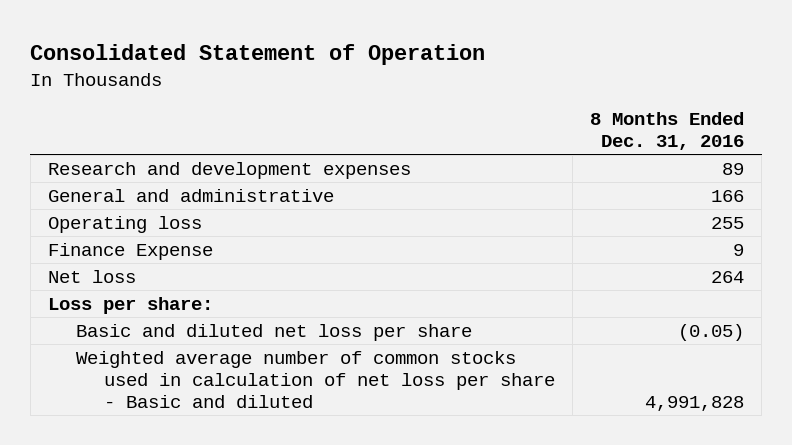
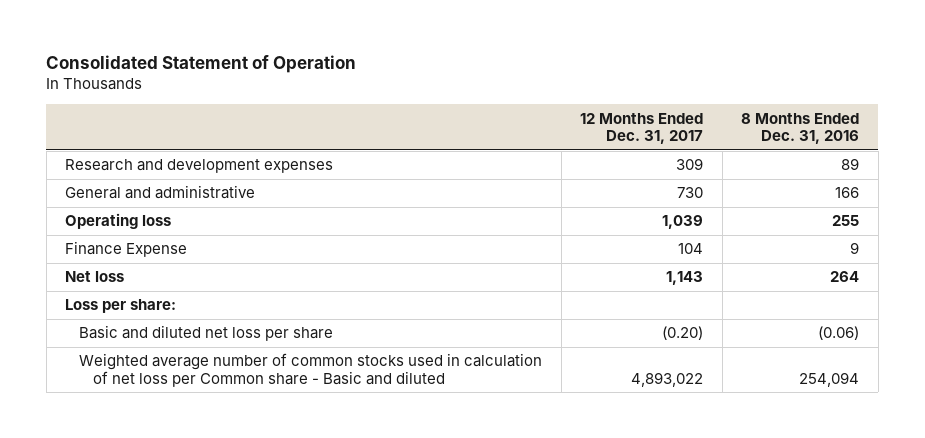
none -> [580,112,704,145] 12 Months Ended Dec. 31, 2017
[678,323,745,341] (0.05) -> [818,326,860,341] (0.06)
[76,350,556,409] Weighted average number of common stocks used in calculation of net loss per share - Basic and diluted -> [79,353,543,388] Weighted average number of common stocks used in calculation of net loss per Common share - Basic and diluted
[645,396,745,412] 4,991,828 -> [799,372,860,388] 254,094

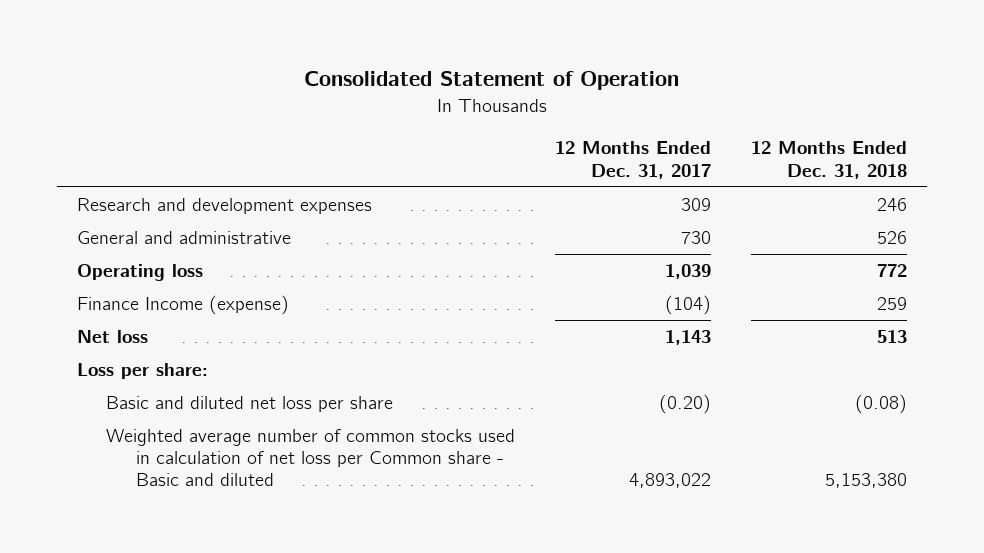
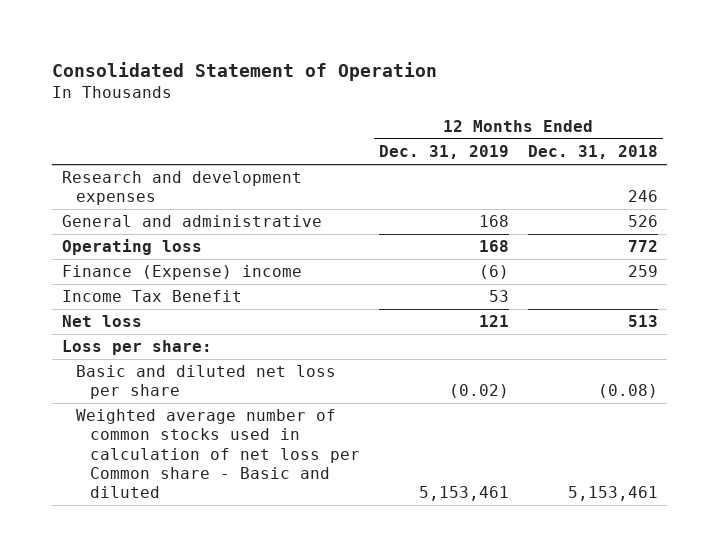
[555,141,712,179] 12 Months Ended Dec. 31, 2017 -> none
none -> [378,145,509,160] Dec. 31, 2019
[76,295,289,316] Finance Income (expense) -> [61,265,302,281] Finance (Expense) income
none -> [61,290,242,303] Income Tax Benefit
[825,473,908,489] 5,153,380 -> [567,485,658,501] 5,153,461

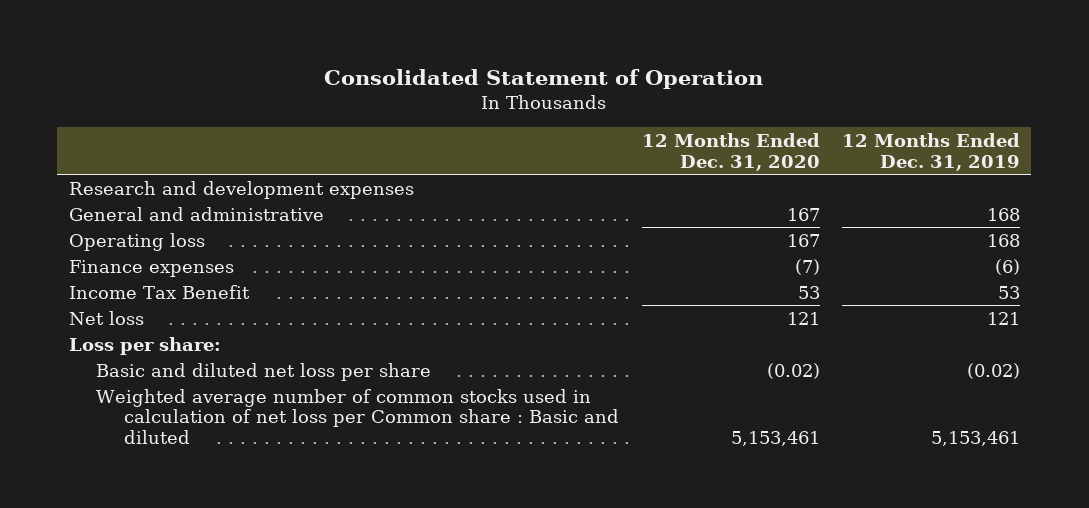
[527,145,658,160] Dec. 31, 2018 -> none
none -> [641,132,820,171] 12 Months Ended Dec. 31, 2020
[61,265,302,281] Finance (Expense) income -> none
none -> [68,259,234,277] Finance expenses
[75,409,361,498] Weighted average number of common stocks used in calculation of net loss per Common share - Basic and diluted -> [96,388,620,445] Weighted average number of common stocks used in calculation of net loss per Common share : Basic and diluted

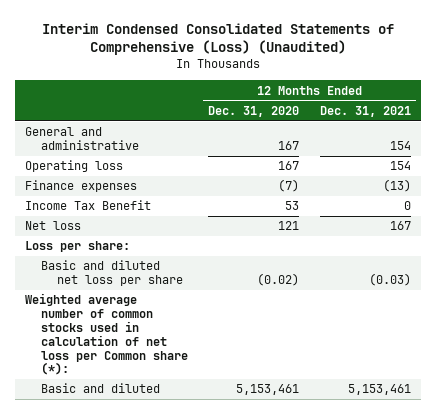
[324,69,764,90] Consolidated Statement of Operation -> [42,22,395,56] Interim Condensed Consolidated Statements of Comprehensive (Loss) (Unaudited)
[841,132,1020,171] 12 Months Ended Dec. 31, 2019 -> none
none -> [319,106,411,118] Dec. 31, 2021
[68,180,414,199] Research and development expenses -> none
none -> [25,293,189,376] Weighted average number of common stocks used in calculation of net loss per Common share (*):
[96,388,620,445] Weighted average number of common stocks used in calculation of net loss per Common share : Basic and diluted -> [41,383,161,394] Basic and diluted

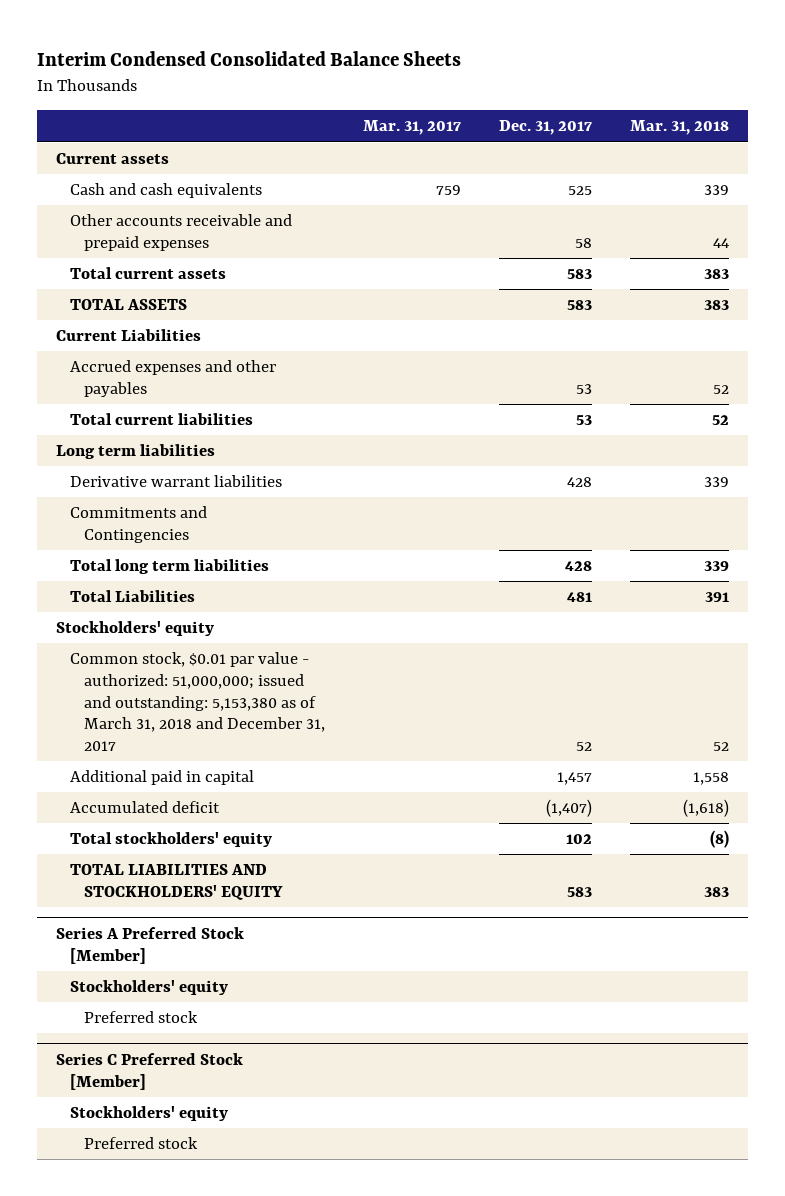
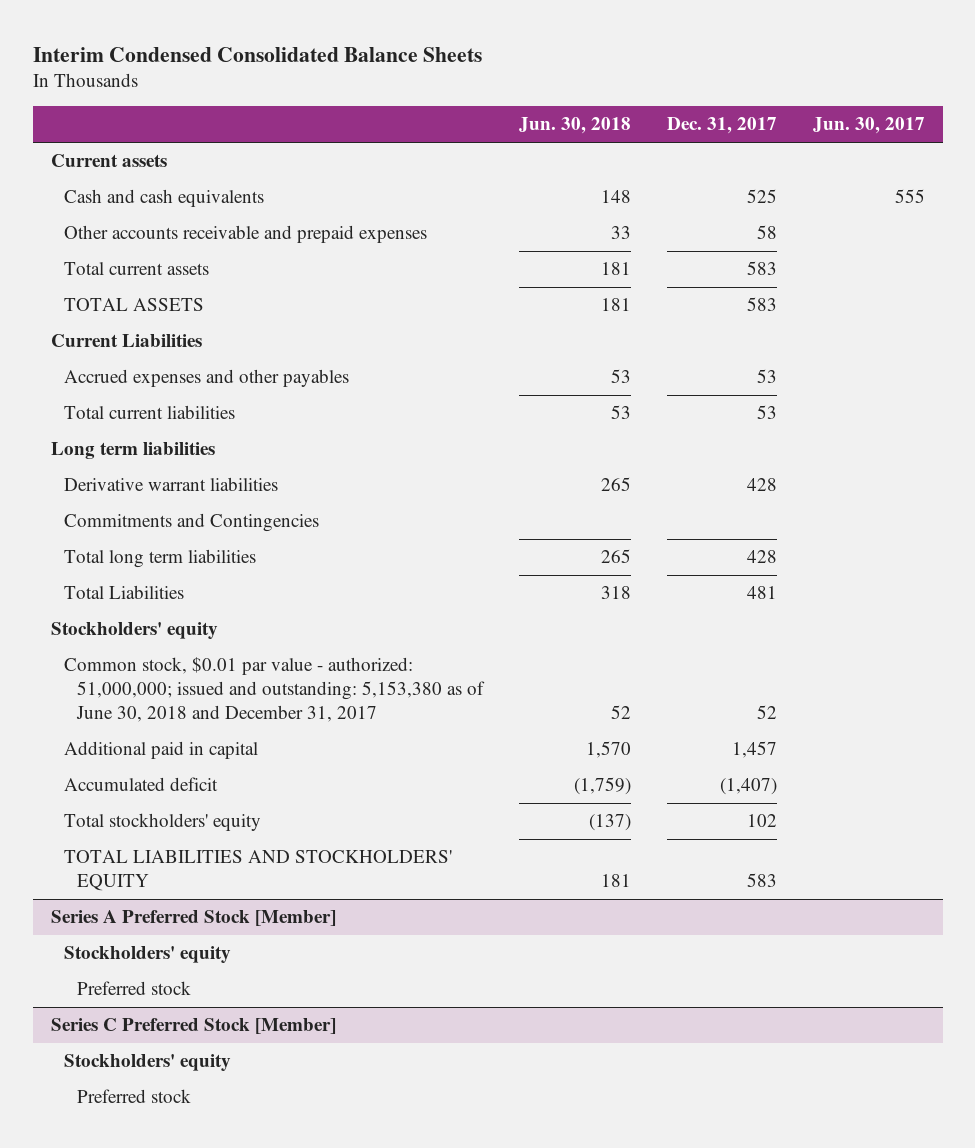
[362,120,461,136] Mar. 31, 2017 -> none
[629,120,729,136] Mar. 31, 2018 -> none
none -> [518,117,631,135] Jun. 30, 2018
none -> [812,117,925,135] Jun. 30, 2017
[69,652,325,752] Common stock, $0.01 par value - authorized: 51,000,000; issued and outstanding: 5,153,380 as of March 31, 2018 and December 31, 2017 -> [63,657,486,723] Common stock, $0.01 par value - authorized: 51,000,000; issued and outstanding: 5,153,380 as of June 30, 2018 and December 31, 2017

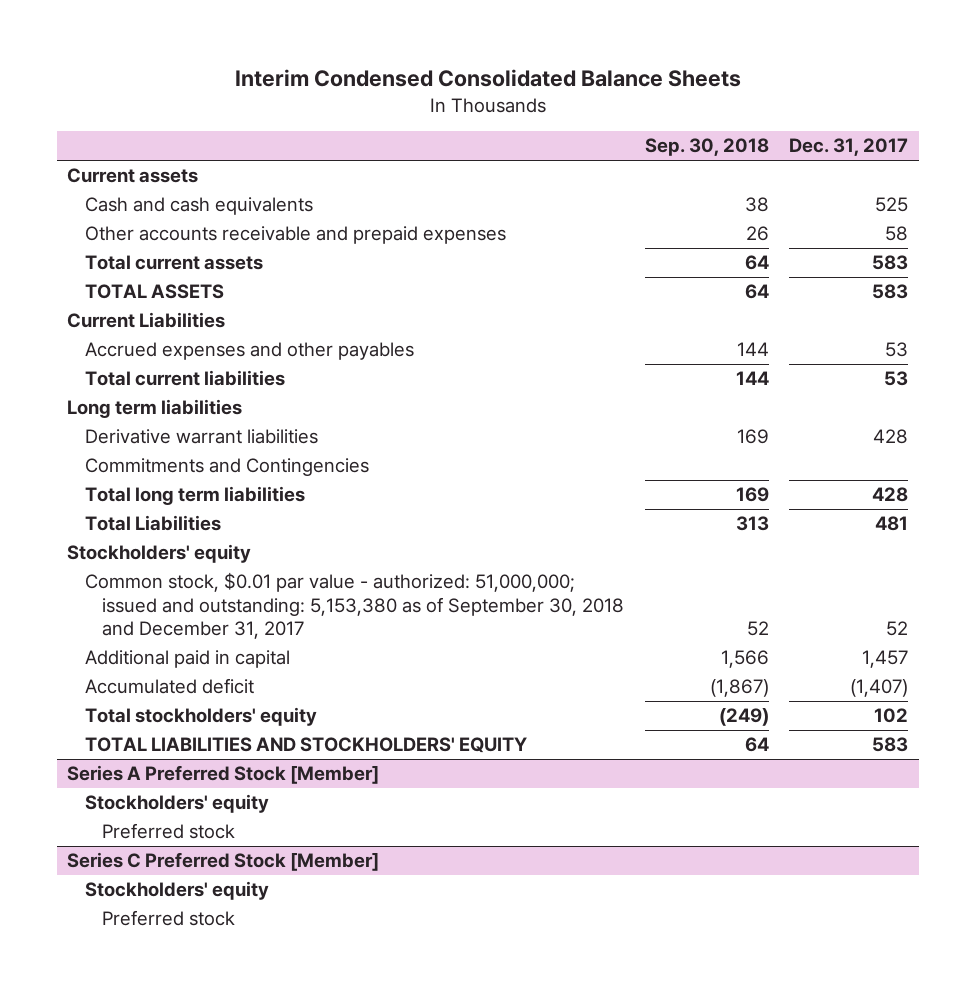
[518,117,631,135] Jun. 30, 2018 -> none
[812,117,925,135] Jun. 30, 2017 -> none
none -> [644,138,769,157] Sep. 30, 2018
[63,657,486,723] Common stock, $0.01 par value - authorized: 51,000,000; issued and outstanding: 5,153,380 as of June 30, 2018 and December 31, 2017 -> [84,572,624,640] Common stock, $0.01 par value - authorized: 51,000,000; issued and outstanding: 5,153,380 as of September 30, 2018 and December 31, 2017

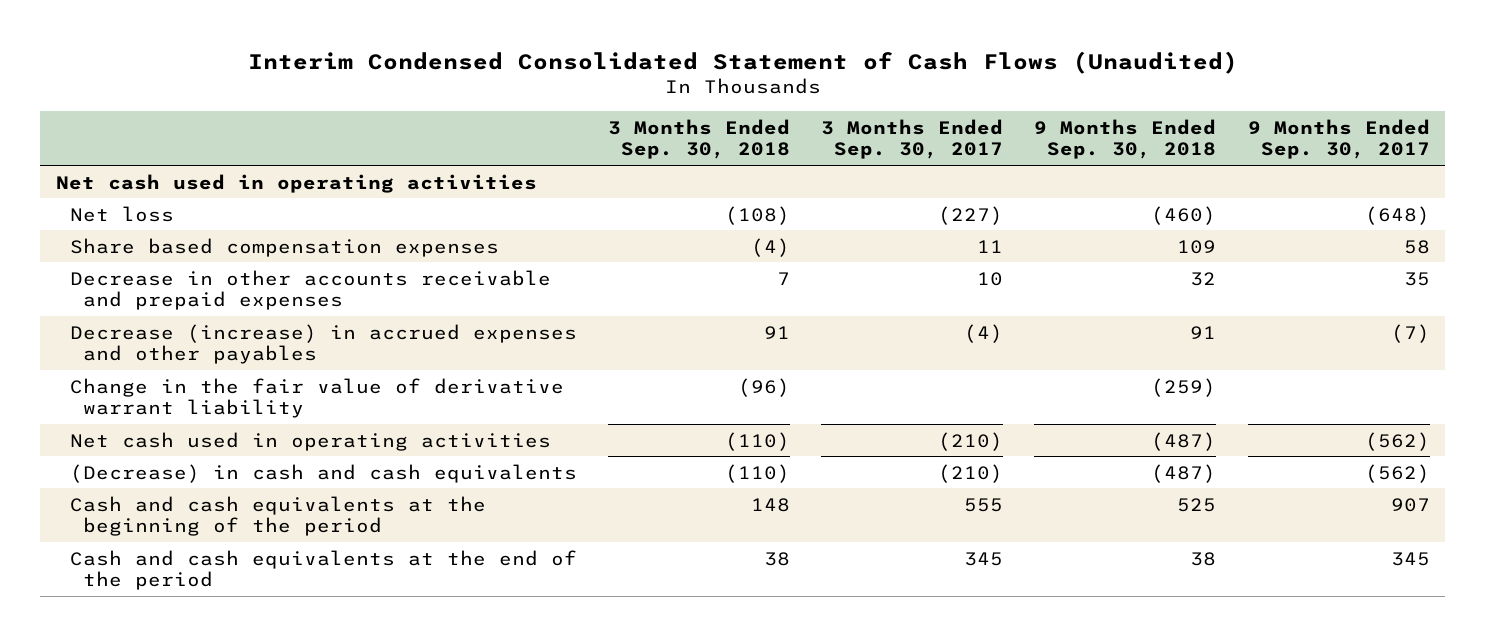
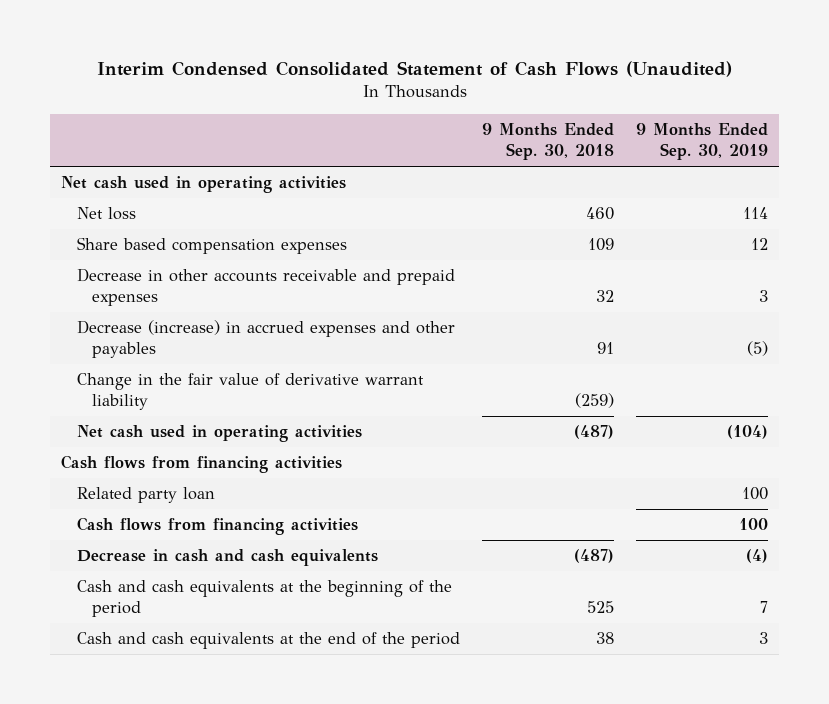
[607,118,790,160] 3 Months Ended Sep. 30, 2018 -> none
[821,118,1004,160] 3 Months Ended Sep. 30, 2017 -> none
[1247,118,1430,160] 9 Months Ended Sep. 30, 2017 -> none
none -> [636,123,769,161] 9 Months Ended Sep. 30, 2019
[1151,205,1217,225] (460) -> [585,207,614,221] 460
none -> [61,455,343,474] Cash flows from financing activities
none -> [76,487,215,504] Related party loan
none -> [76,517,358,536] Cash flows from financing activities
[69,463,577,483] (Decrease) in cash and cash equivalents -> [76,549,378,567] Decrease in cash and cash equivalents

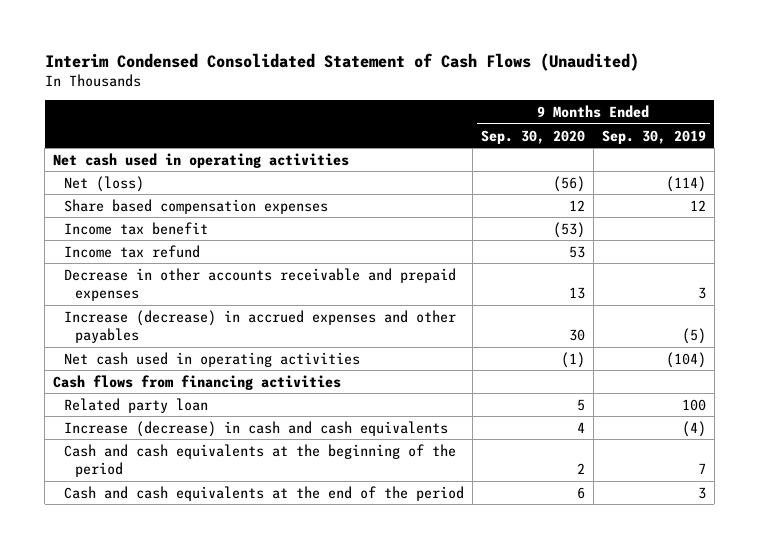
[481,123,614,161] 9 Months Ended Sep. 30, 2018 -> none
none -> [480,129,585,144] Sep. 30, 2020
[76,207,136,221] Net loss -> [64,175,145,192] Net (loss)
[743,207,769,220] 114 -> [665,175,706,192] (114)
none -> [64,221,209,235] Income tax benefit
none -> [64,244,201,258] Income tax refund
[76,373,424,411] Change in the fair value of derivative warrant liability -> none
[76,320,455,359] Decrease (increase) in accrued expenses and other payables -> [64,309,457,343] Increase (decrease) in accrued expenses and other payables
[76,517,358,536] Cash flows from financing activities -> none
[76,549,378,567] Decrease in cash and cash equivalents -> [64,420,449,437] Increase (decrease) in cash and cash equivalents

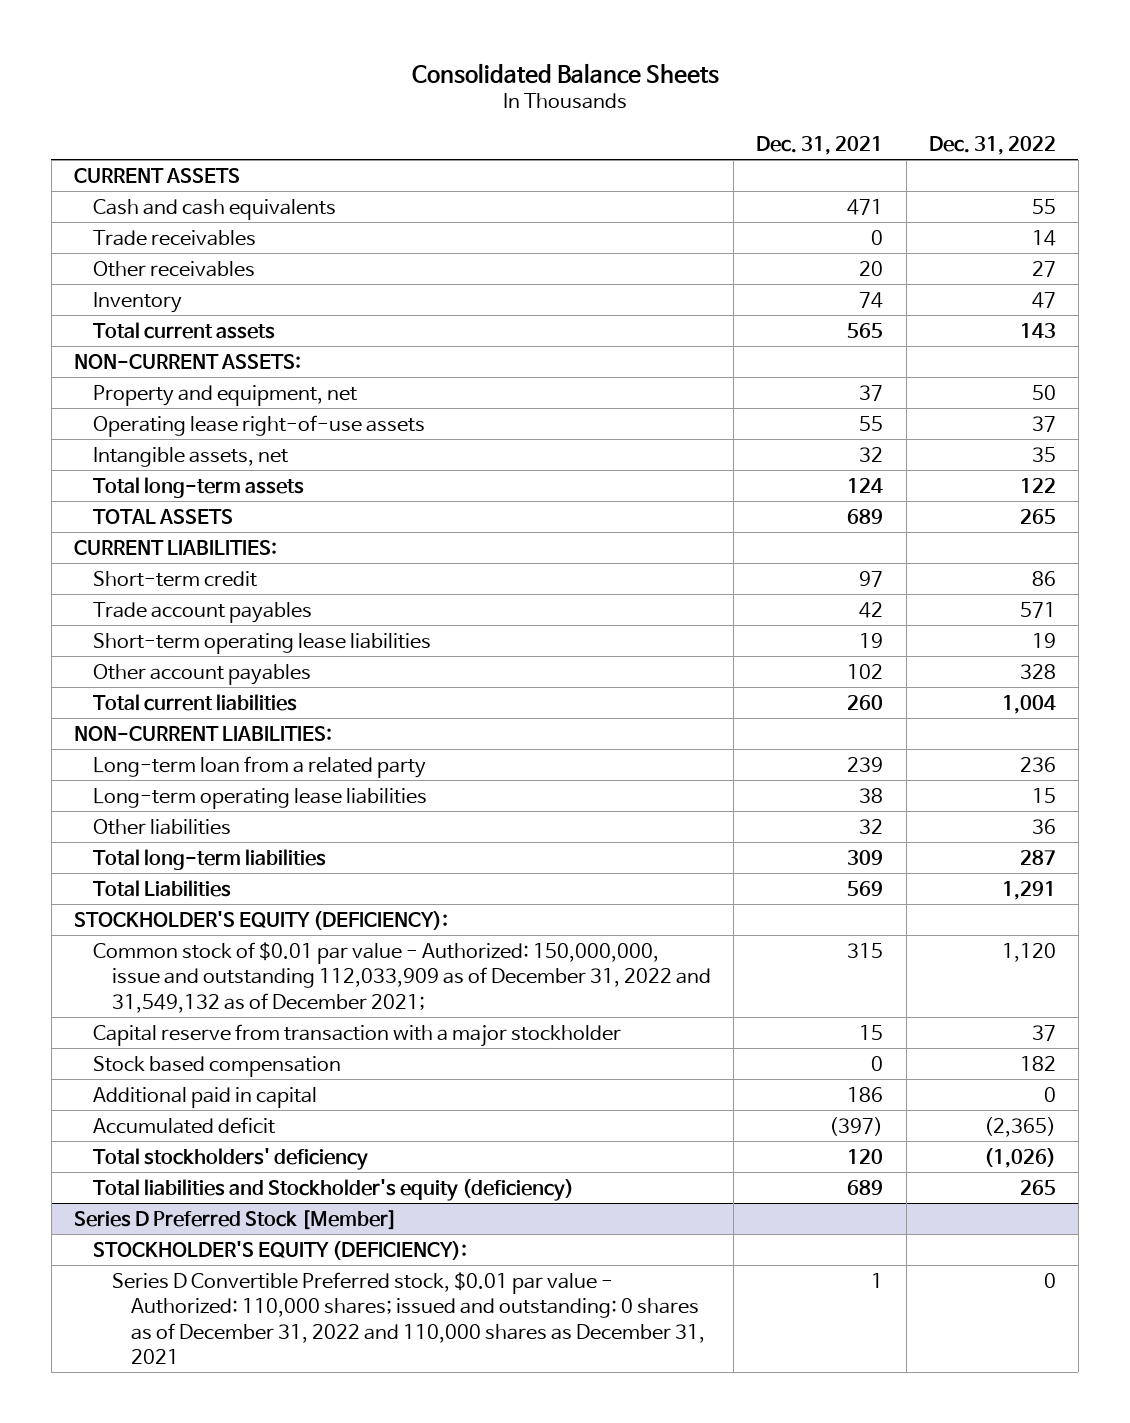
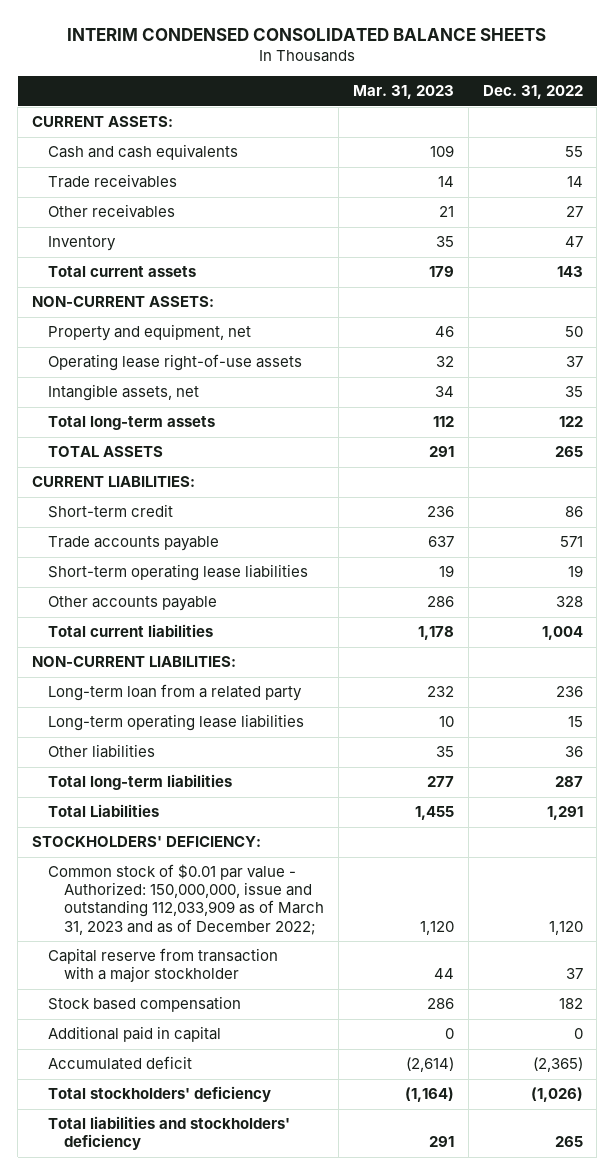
[411,62,719,84] Consolidated Balance Sheets -> [67,27,547,41] INTERIM CONDENSED CONSOLIDATED BALANCE SHEETS
[756,135,884,155] Dec. 31, 2021 -> none
none -> [352,85,454,100] Mar. 31, 2023
[73,167,240,183] CURRENT ASSETS -> [31,116,173,128] CURRENT ASSETS:
[93,601,313,623] Trade account payables -> [48,536,220,552] Trade accounts payable
[93,663,312,685] Other account payables -> [48,596,218,612] Other accounts payable
[73,910,448,930] STOCKHOLDER'S EQUITY (DEFICIENCY): -> [31,836,261,848] STOCKHOLDERS' DEFICIENCY:
[93,941,712,1013] Common stock of $0.01 par value - Authorized: 150,000,000, issue and outstanding 112,033,909 as of December 31, 2022 and 31,549,132 as of December 2021; -> [48,864,325,935] Common stock of $0.01 par value - Authorized: 150,000,000, issue and outstanding 112,033,909 as of March 31, 2023 and as of December 2022;
[73,1209,397,1230] Series D Preferred Stock [Member] -> none
[93,1240,468,1260] STOCKHOLDER'S EQUITY (DEFICIENCY): -> none
[112,1271,706,1365] Series D Convertible Preferred stock, $0.01 par value - Authorized: 110,000 shares; issued and outstanding: 0 shares as of December 31, 2022 and 110,000 shares as December 31, 2021 -> none
[93,1178,575,1201] Total liabilities and Stockholder's equity (deficiency) -> [48,1116,291,1151] Total liabilities and stockholders' deficiency

